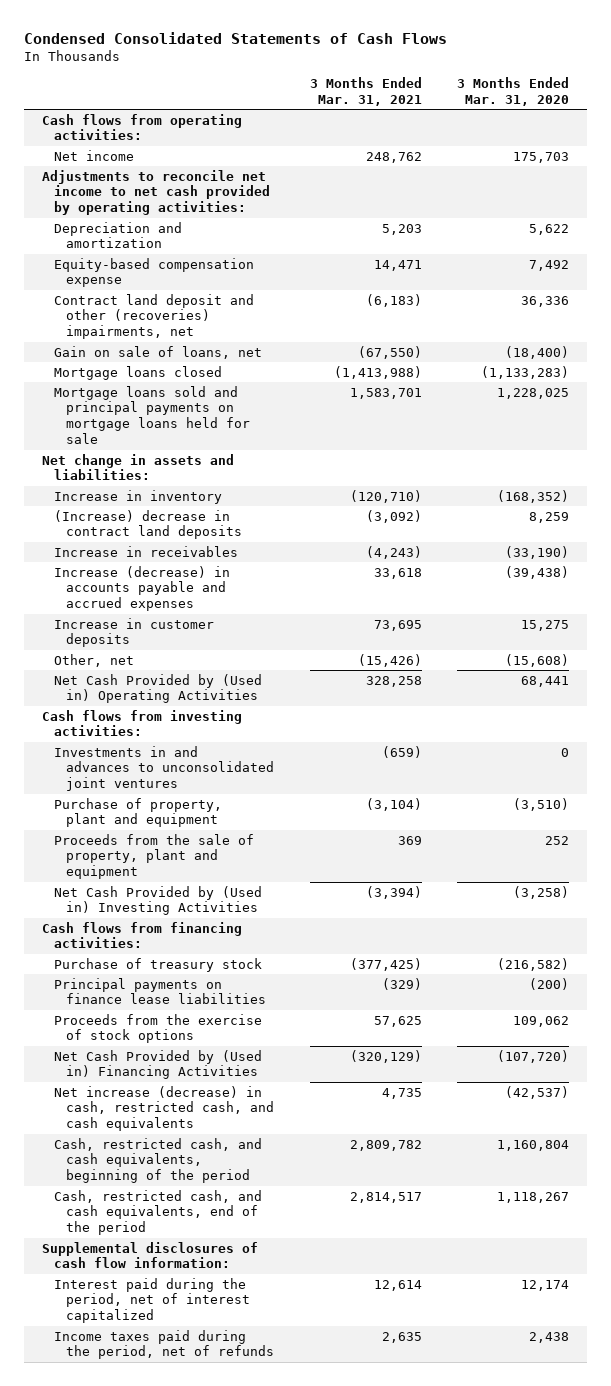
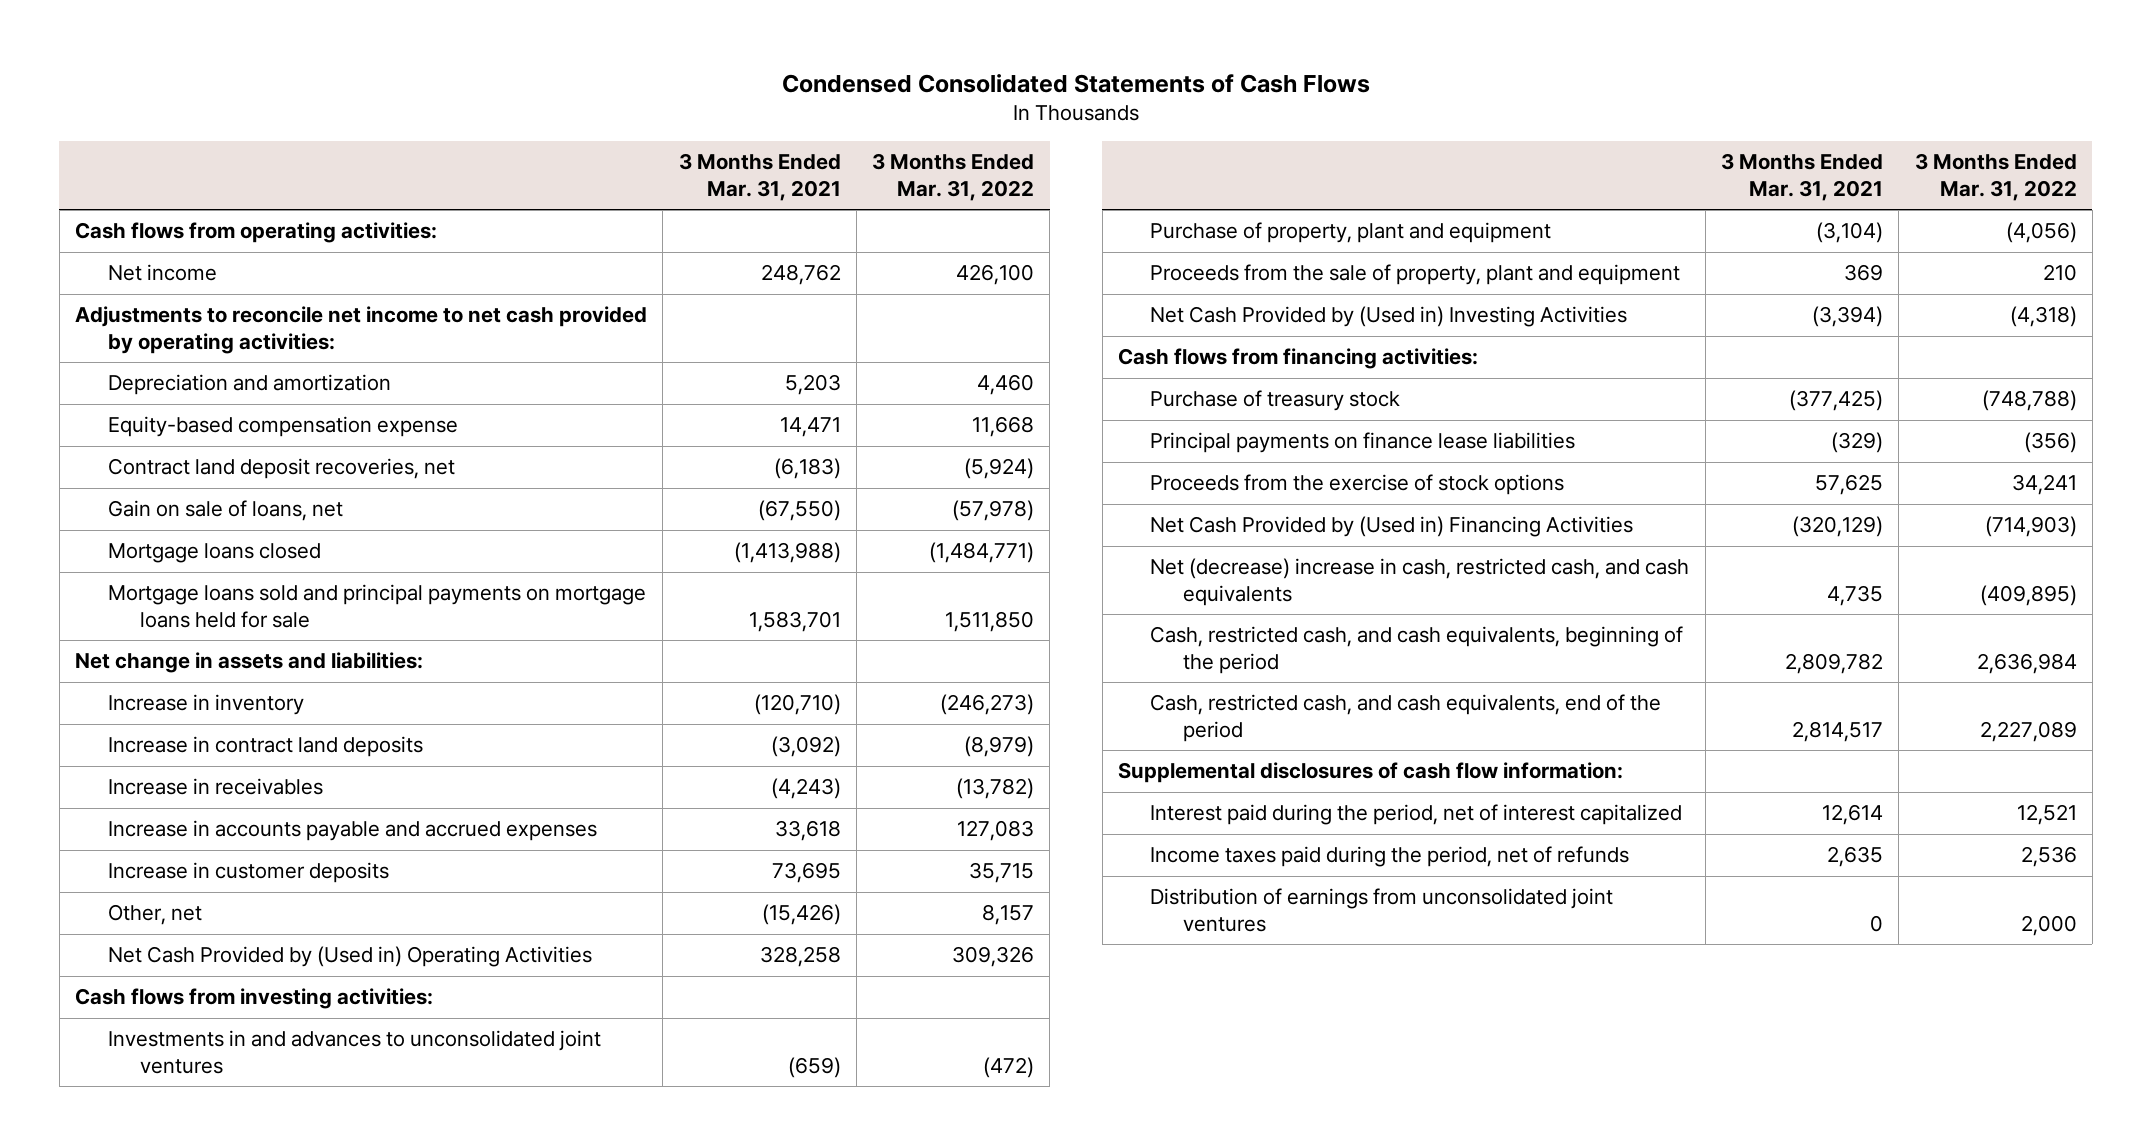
[457,77,570,107] 3 Months Ended Mar. 31, 2020 -> none
none -> [872,153,1035,201] 3 Months Ended Mar. 31, 2022
[53,293,254,340] Contract land deposit and other (recoveries) impairments, net -> [107,458,455,480] Contract land deposit recoveries, net
[53,509,243,540] (Increase) decrease in contract land deposits -> [107,736,423,758] Increase in contract land deposits
[53,565,230,612] Increase (decrease) in accounts payable and accrued expenses -> [107,820,597,842] Increase in accounts payable and accrued expenses
[53,1085,275,1132] Net increase (decrease) in cash, restricted cash, and cash equivalents -> [1150,558,1690,606] Net (decrease) increase in cash, restricted cash, and cash equivalents
none -> [1150,888,1614,932] Distribution of earnings from unconsolidated joint ventures

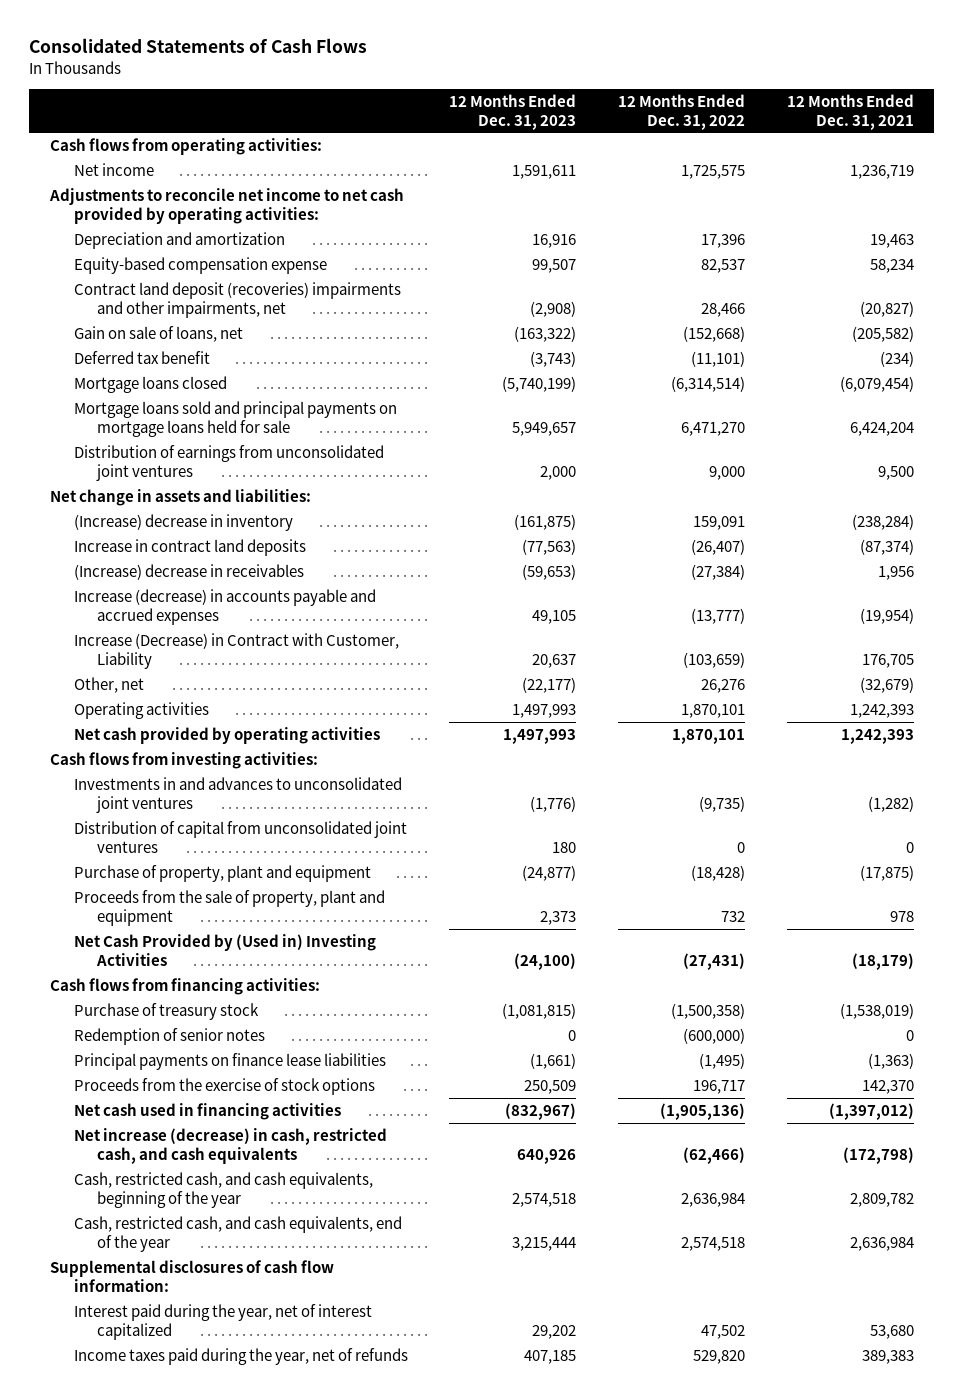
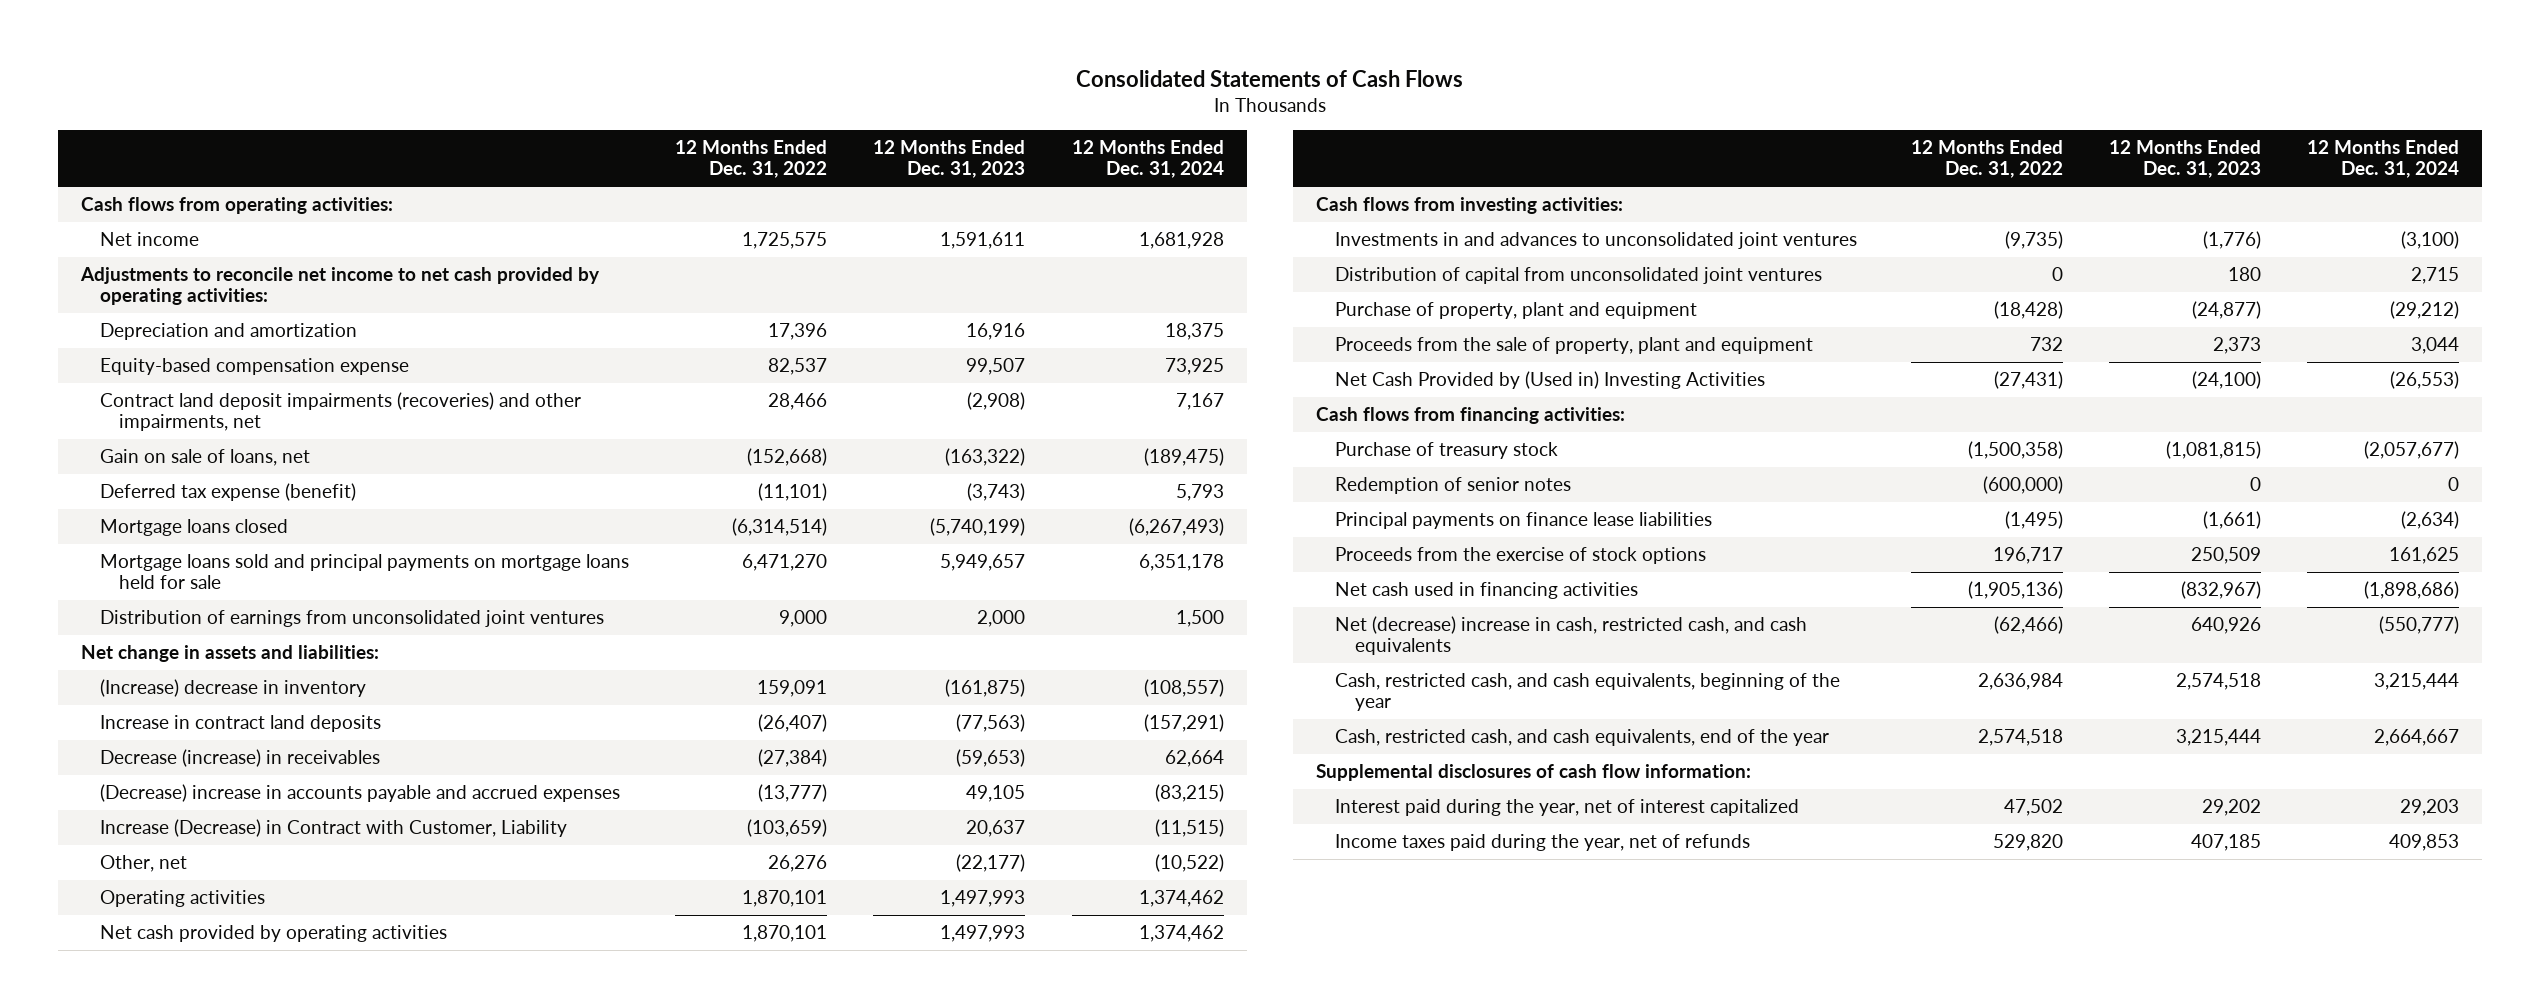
[786,93,914,130] 12 Months Ended Dec. 31, 2021 -> none
none -> [1071,140,1224,179] 12 Months Ended Dec. 31, 2024
[73,281,401,318] Contract land deposit (recoveries) impairments and other impairments, net -> [100,392,582,432] Contract land deposit impairments (recoveries) and other impairments, net
[73,350,210,364] Deferred tax benefit -> [100,483,357,502] Deferred tax expense (benefit)
[73,563,304,580] (Increase) decrease in receivables -> [100,749,381,768] Decrease (increase) in receivables
[73,588,376,625] Increase (decrease) in accounts payable and accrued expenses -> [100,784,621,803] (Decrease) increase in accounts payable and accrued expenses
[73,1127,387,1164] Net increase (decrease) in cash, restricted cash, and cash equivalents -> [1335,616,1808,656] Net (decrease) increase in cash, restricted cash, and cash equivalents

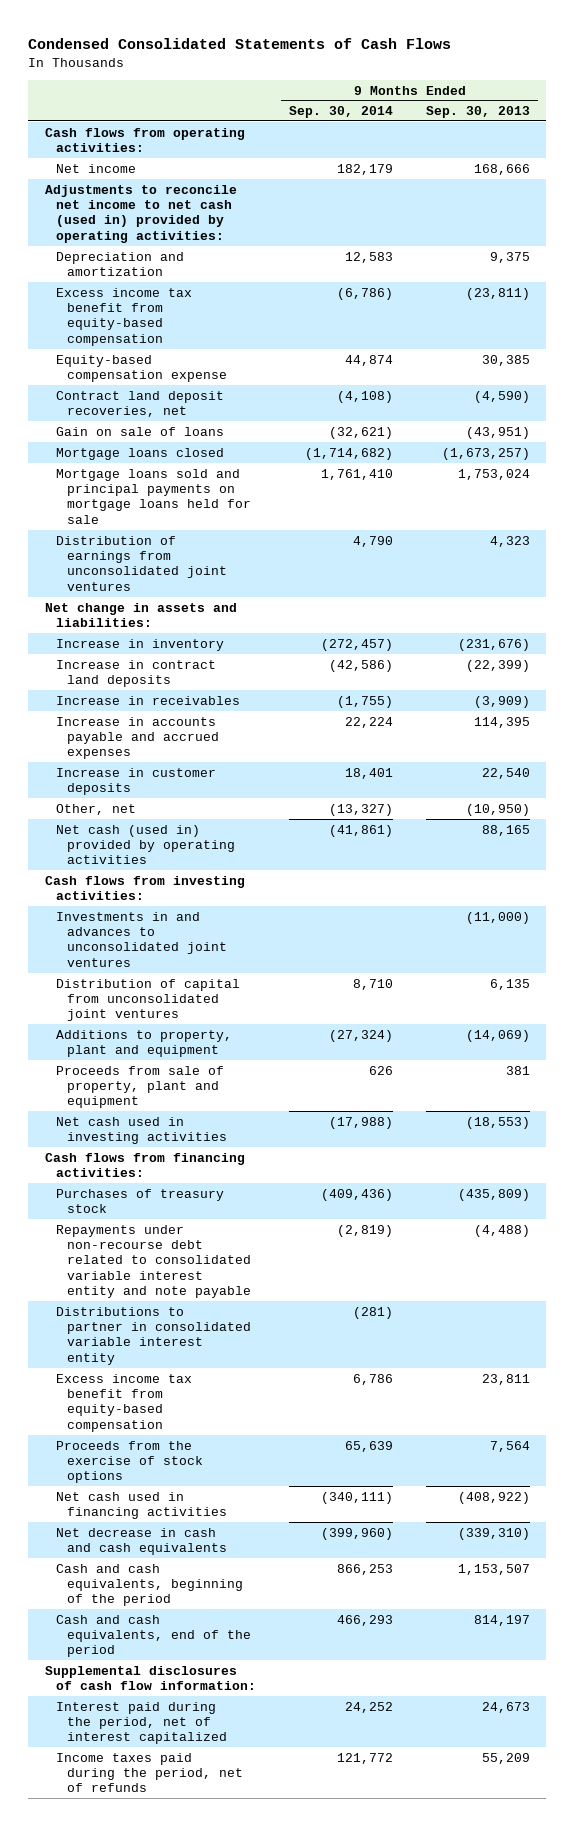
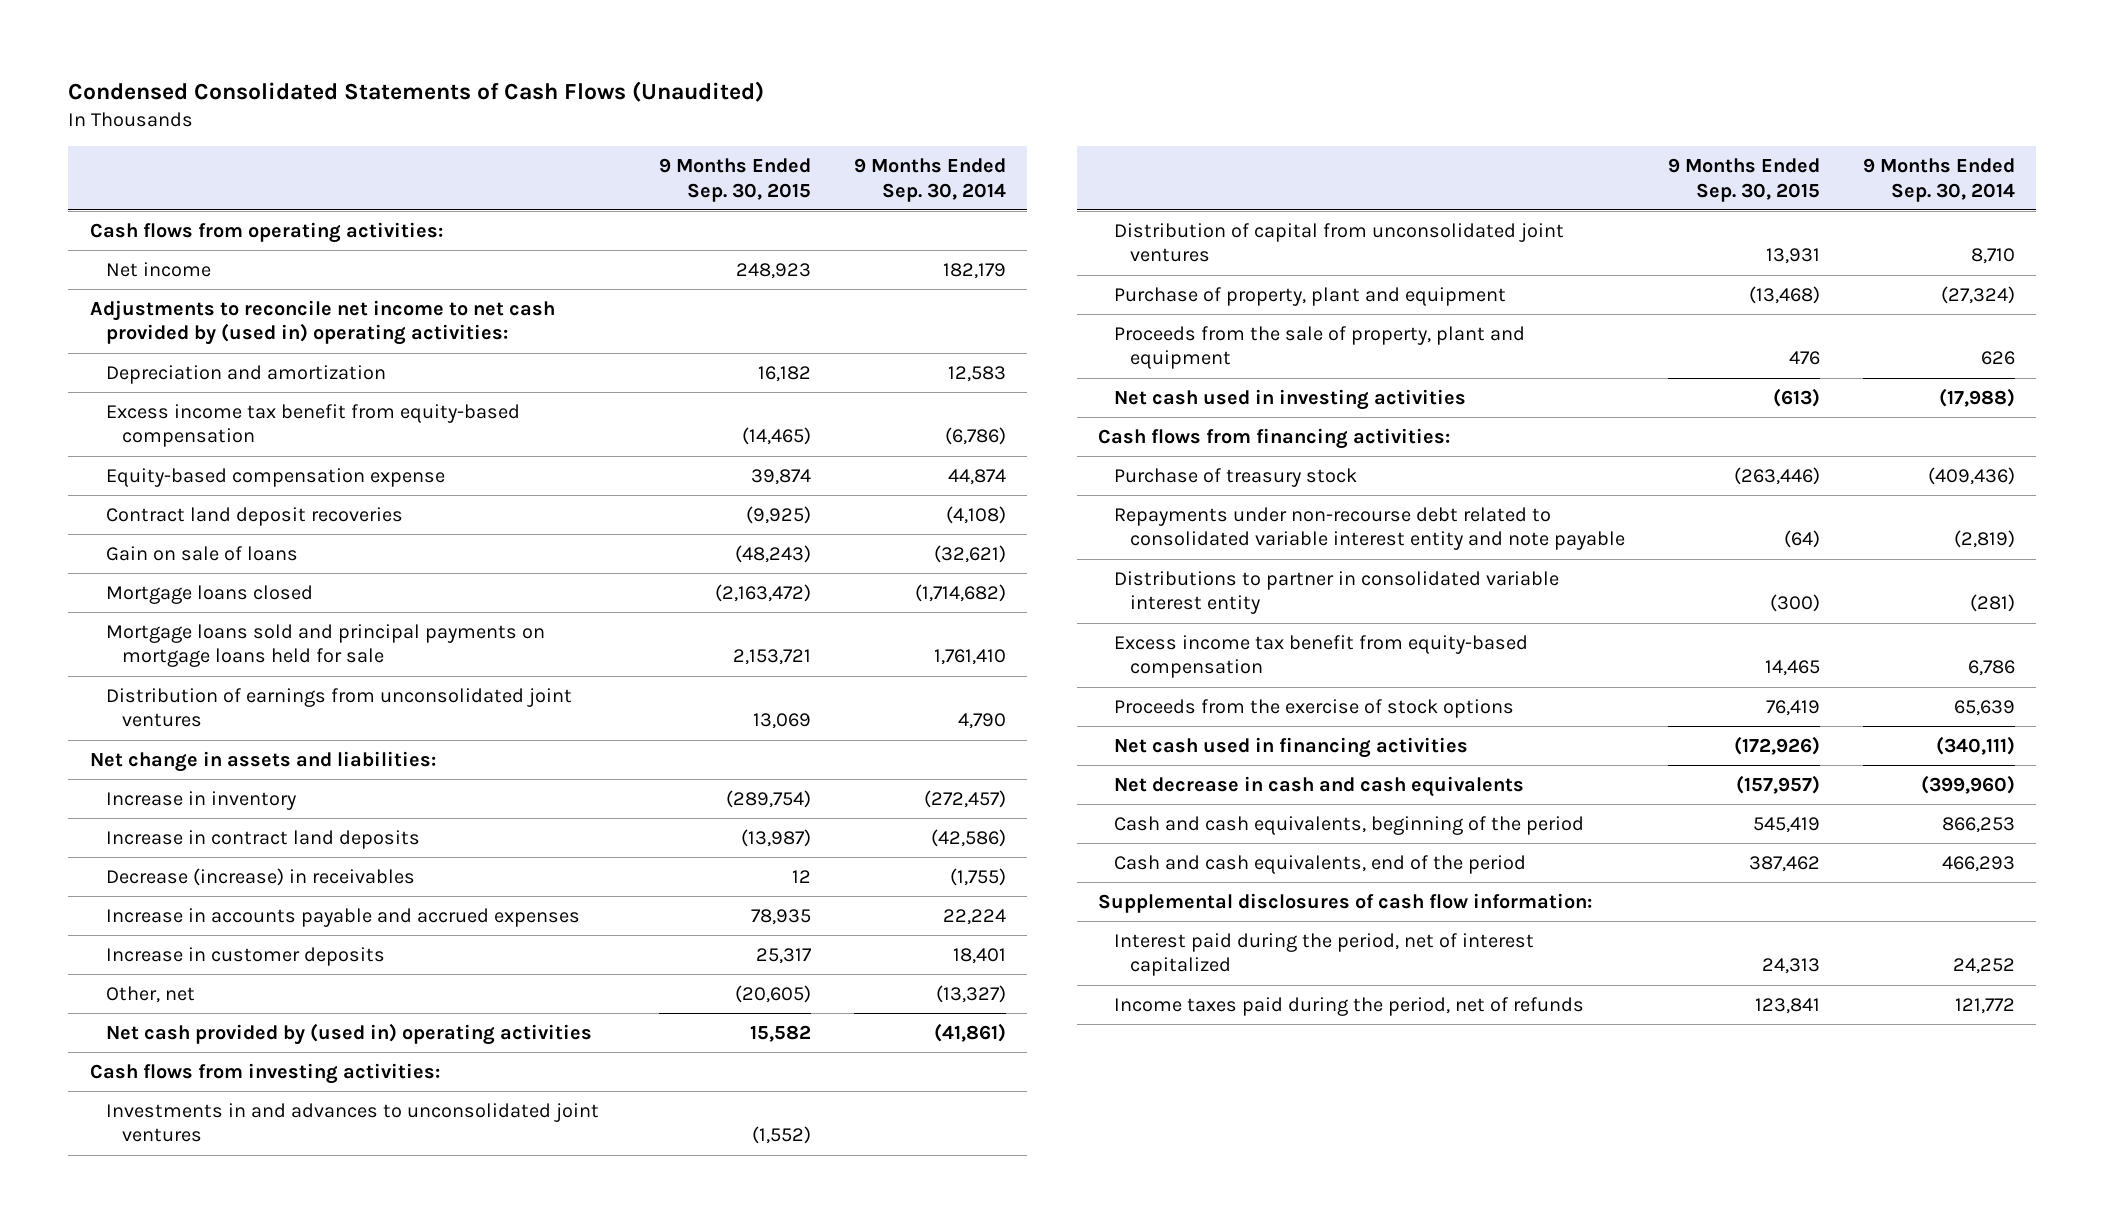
[28,37,452,49] Condensed Consolidated Statements of Cash Flows -> [68,81,765,103] Condensed Consolidated Statements of Cash Flows (Unaudited)
[425,106,530,119] Sep. 30, 2013 -> none
none -> [659,158,812,202] 9 Months Ended Sep. 30, 2015
[44,184,237,243] Adjustments to reconcile net income to net cash (used in) provided by operating activities: -> [89,299,555,346] Adjustments to reconcile net income to net cash provided by (used in) operating activities:
[56,390,225,418] Contract land deposit recoveries, net -> [105,506,403,526] Contract land deposit recoveries
[56,695,241,705] Increase in receivables -> [105,867,415,886] Decrease (increase) in receivables
[56,824,236,865] Net cash (used in) provided by operating activities -> [105,1022,592,1045] Net cash provided by (used in) operating activities
[56,1029,233,1058] Additions to property, plant and equipment -> [1114,286,1507,306] Purchase of property, plant and equipment
[56,1065,225,1109] Proceeds from sale of property, plant and equipment -> [1114,325,1526,370] Proceeds from the sale of property, plant and equipment
[56,1188,225,1214] Purchases of treasury stock -> [1114,467,1358,487] Purchase of treasury stock

